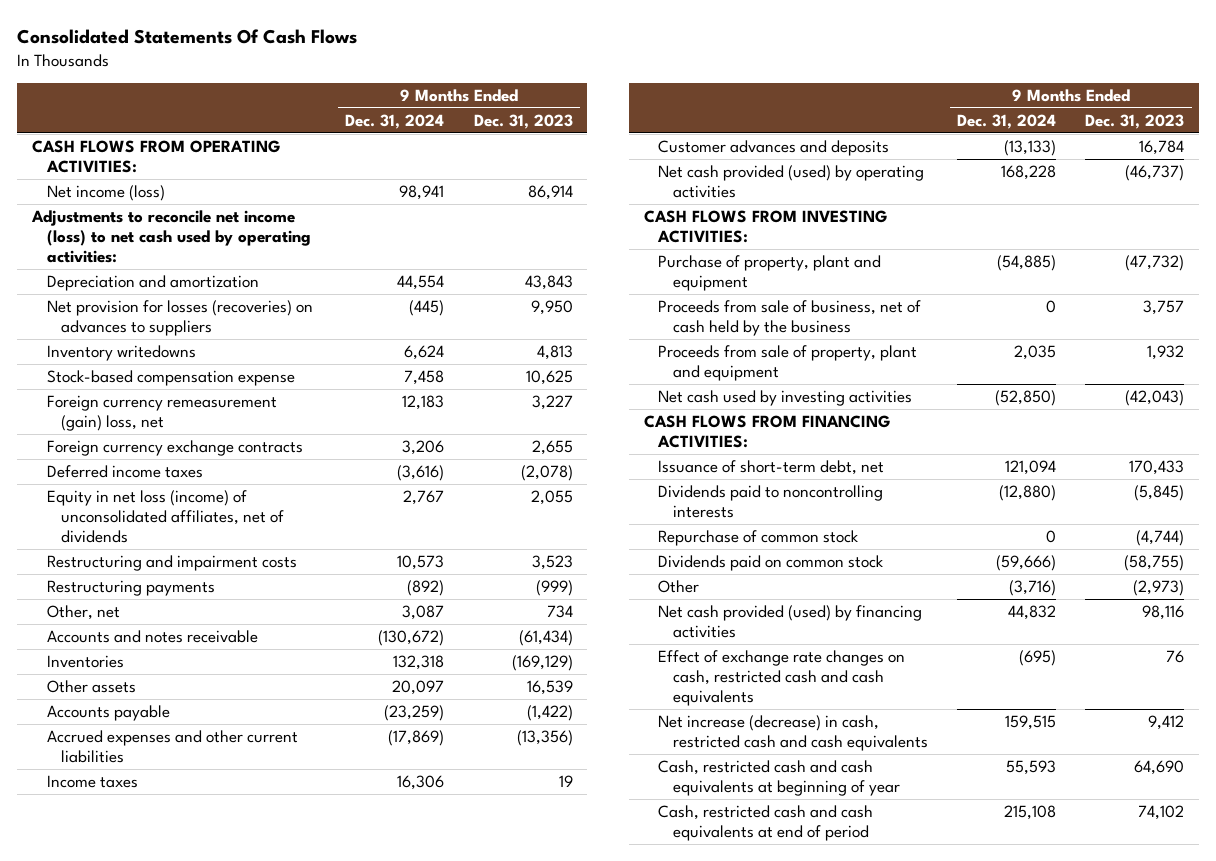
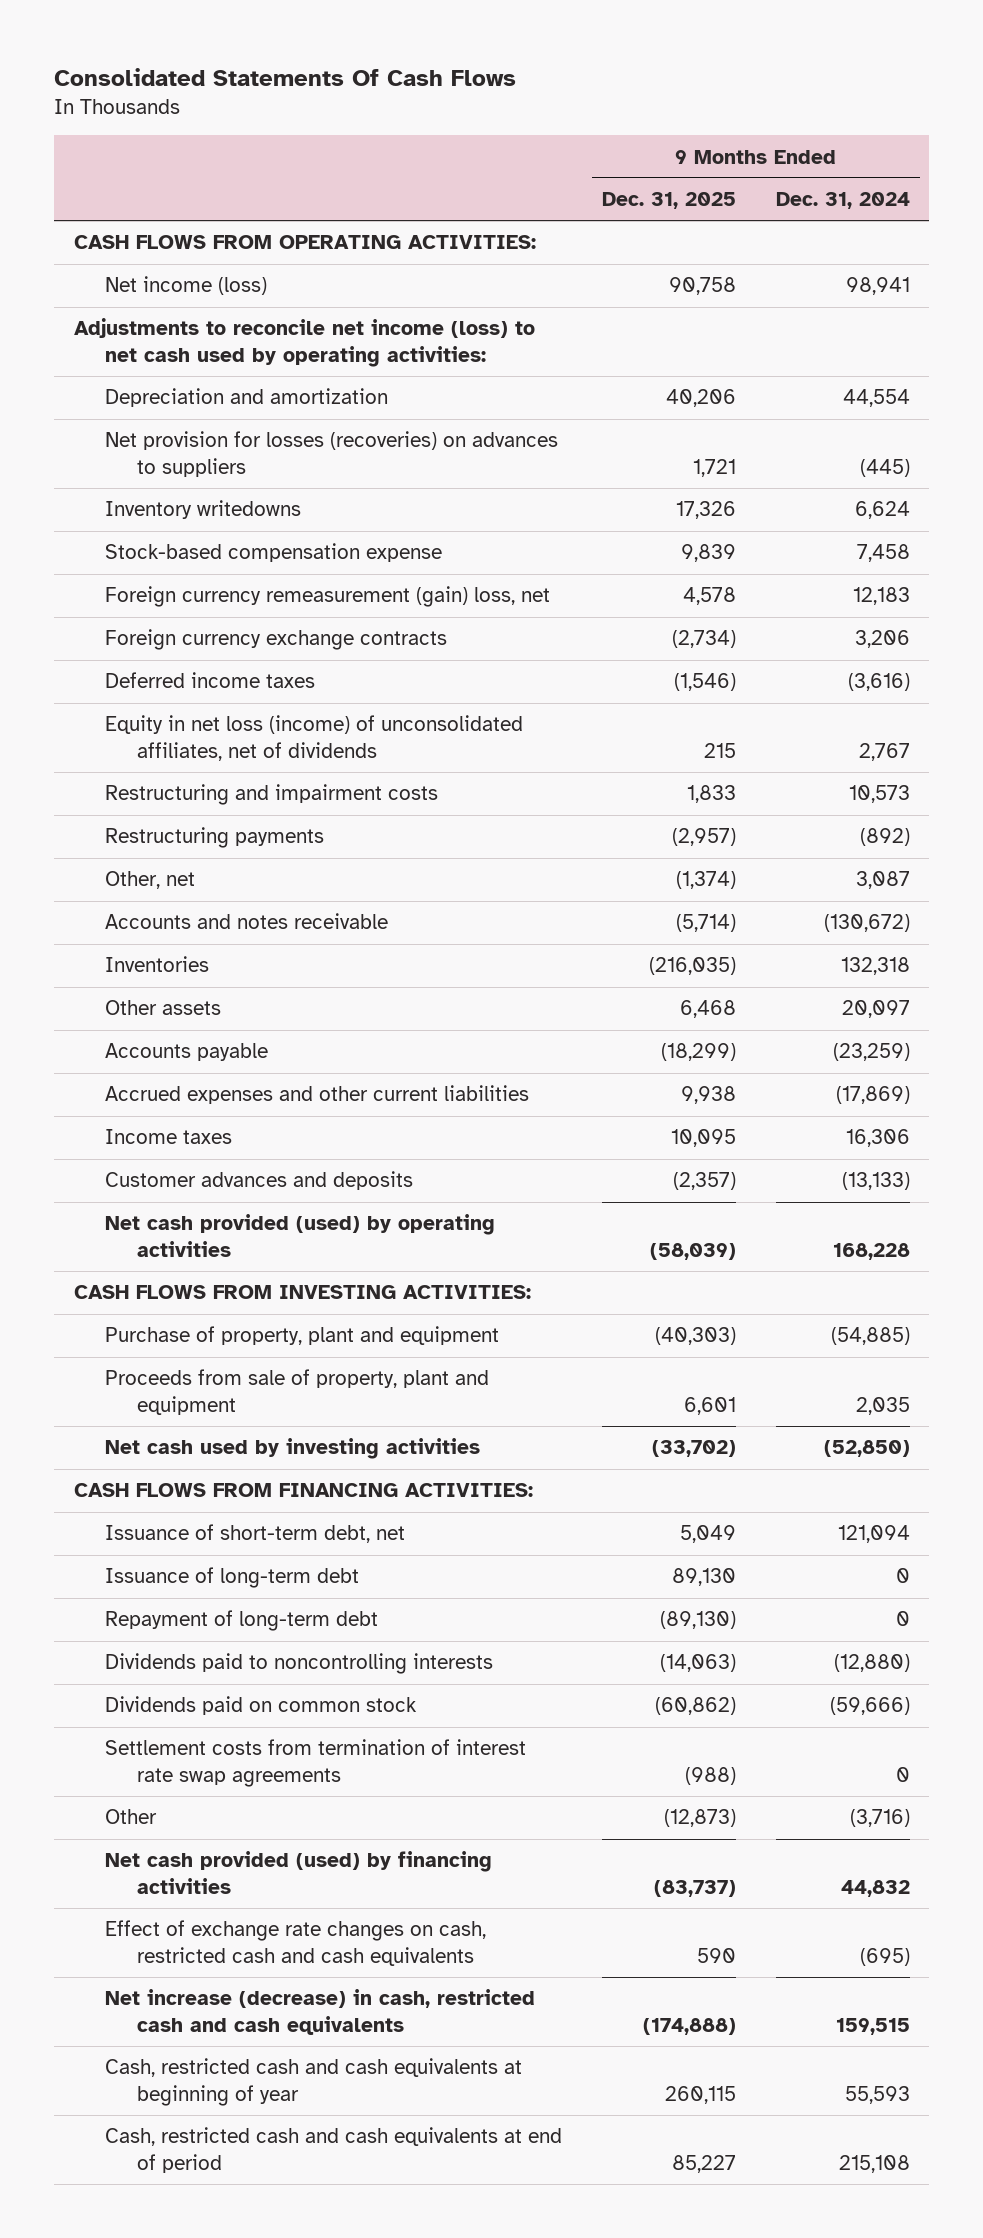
[473,113,573,129] Dec. 31, 2023 -> none
none -> [602,192,737,210] Dec. 31, 2025
[658,300,922,337] Proceeds from sale of business, net of cash held by the business -> none
none -> [105,1567,360,1589] Issuance of long-term debt
none -> [105,1610,379,1632] Repayment of long-term debt
[658,530,859,547] Repurchase of common stock -> none
none -> [105,1739,527,1788] Settlement costs from termination of interest rate swap agreements

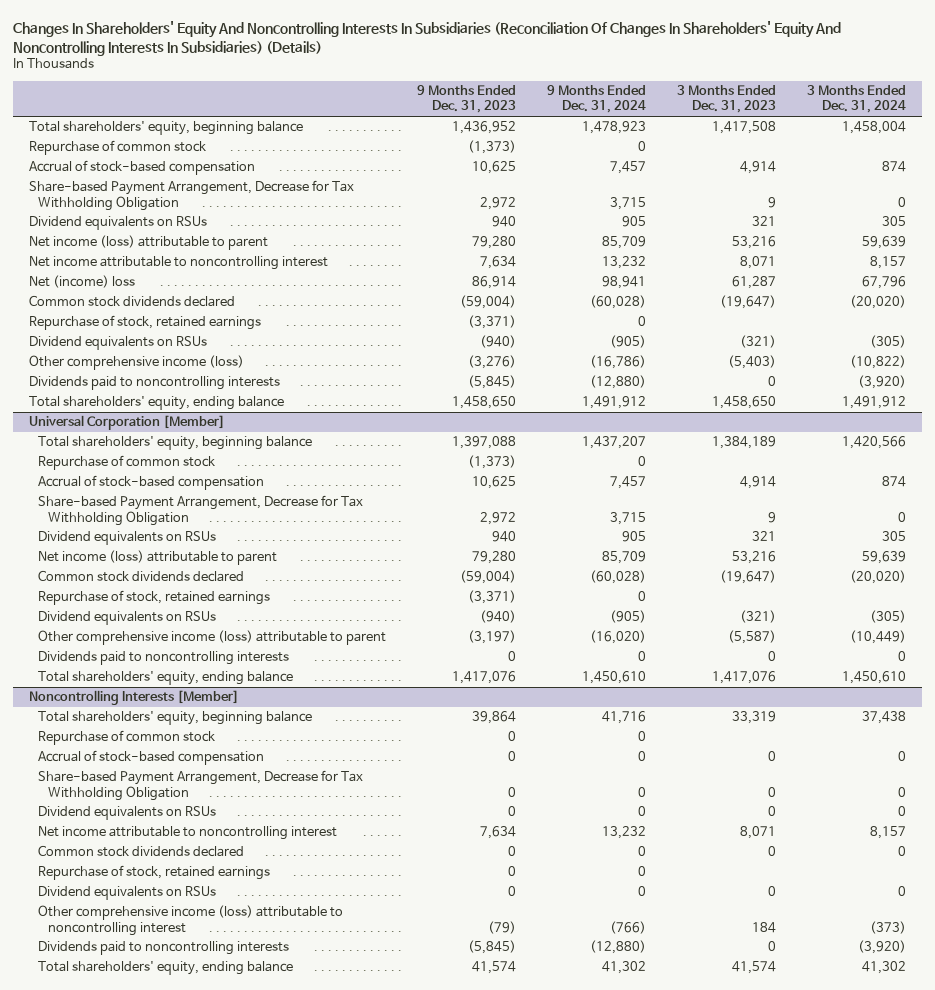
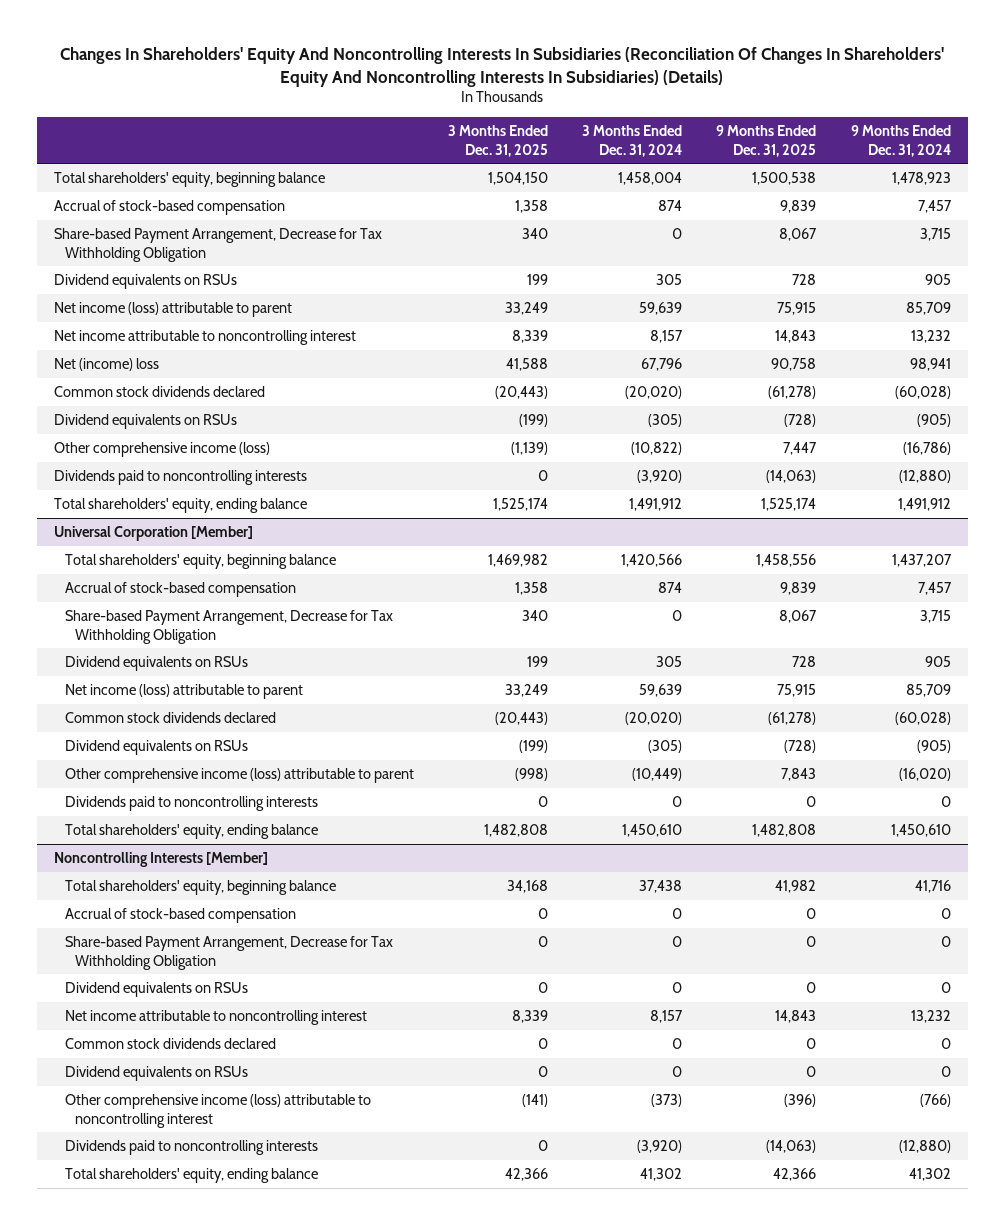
[417,85,517,114] 9 Months Ended Dec. 31, 2023 -> none
[677,85,777,114] 3 Months Ended Dec. 31, 2023 -> none
none -> [448,125,549,157] 3 Months Ended Dec. 31, 2025
none -> [716,125,817,157] 9 Months Ended Dec. 31, 2025
[28,140,206,156] Repurchase of common stock -> none
[28,315,261,331] Repurchase of stock, retained earnings -> none
[38,455,216,471] Repurchase of common stock -> none
[38,590,271,606] Repurchase of stock, retained earnings -> none
[38,730,216,746] Repurchase of common stock -> none
[38,865,271,881] Repurchase of stock, retained earnings -> none

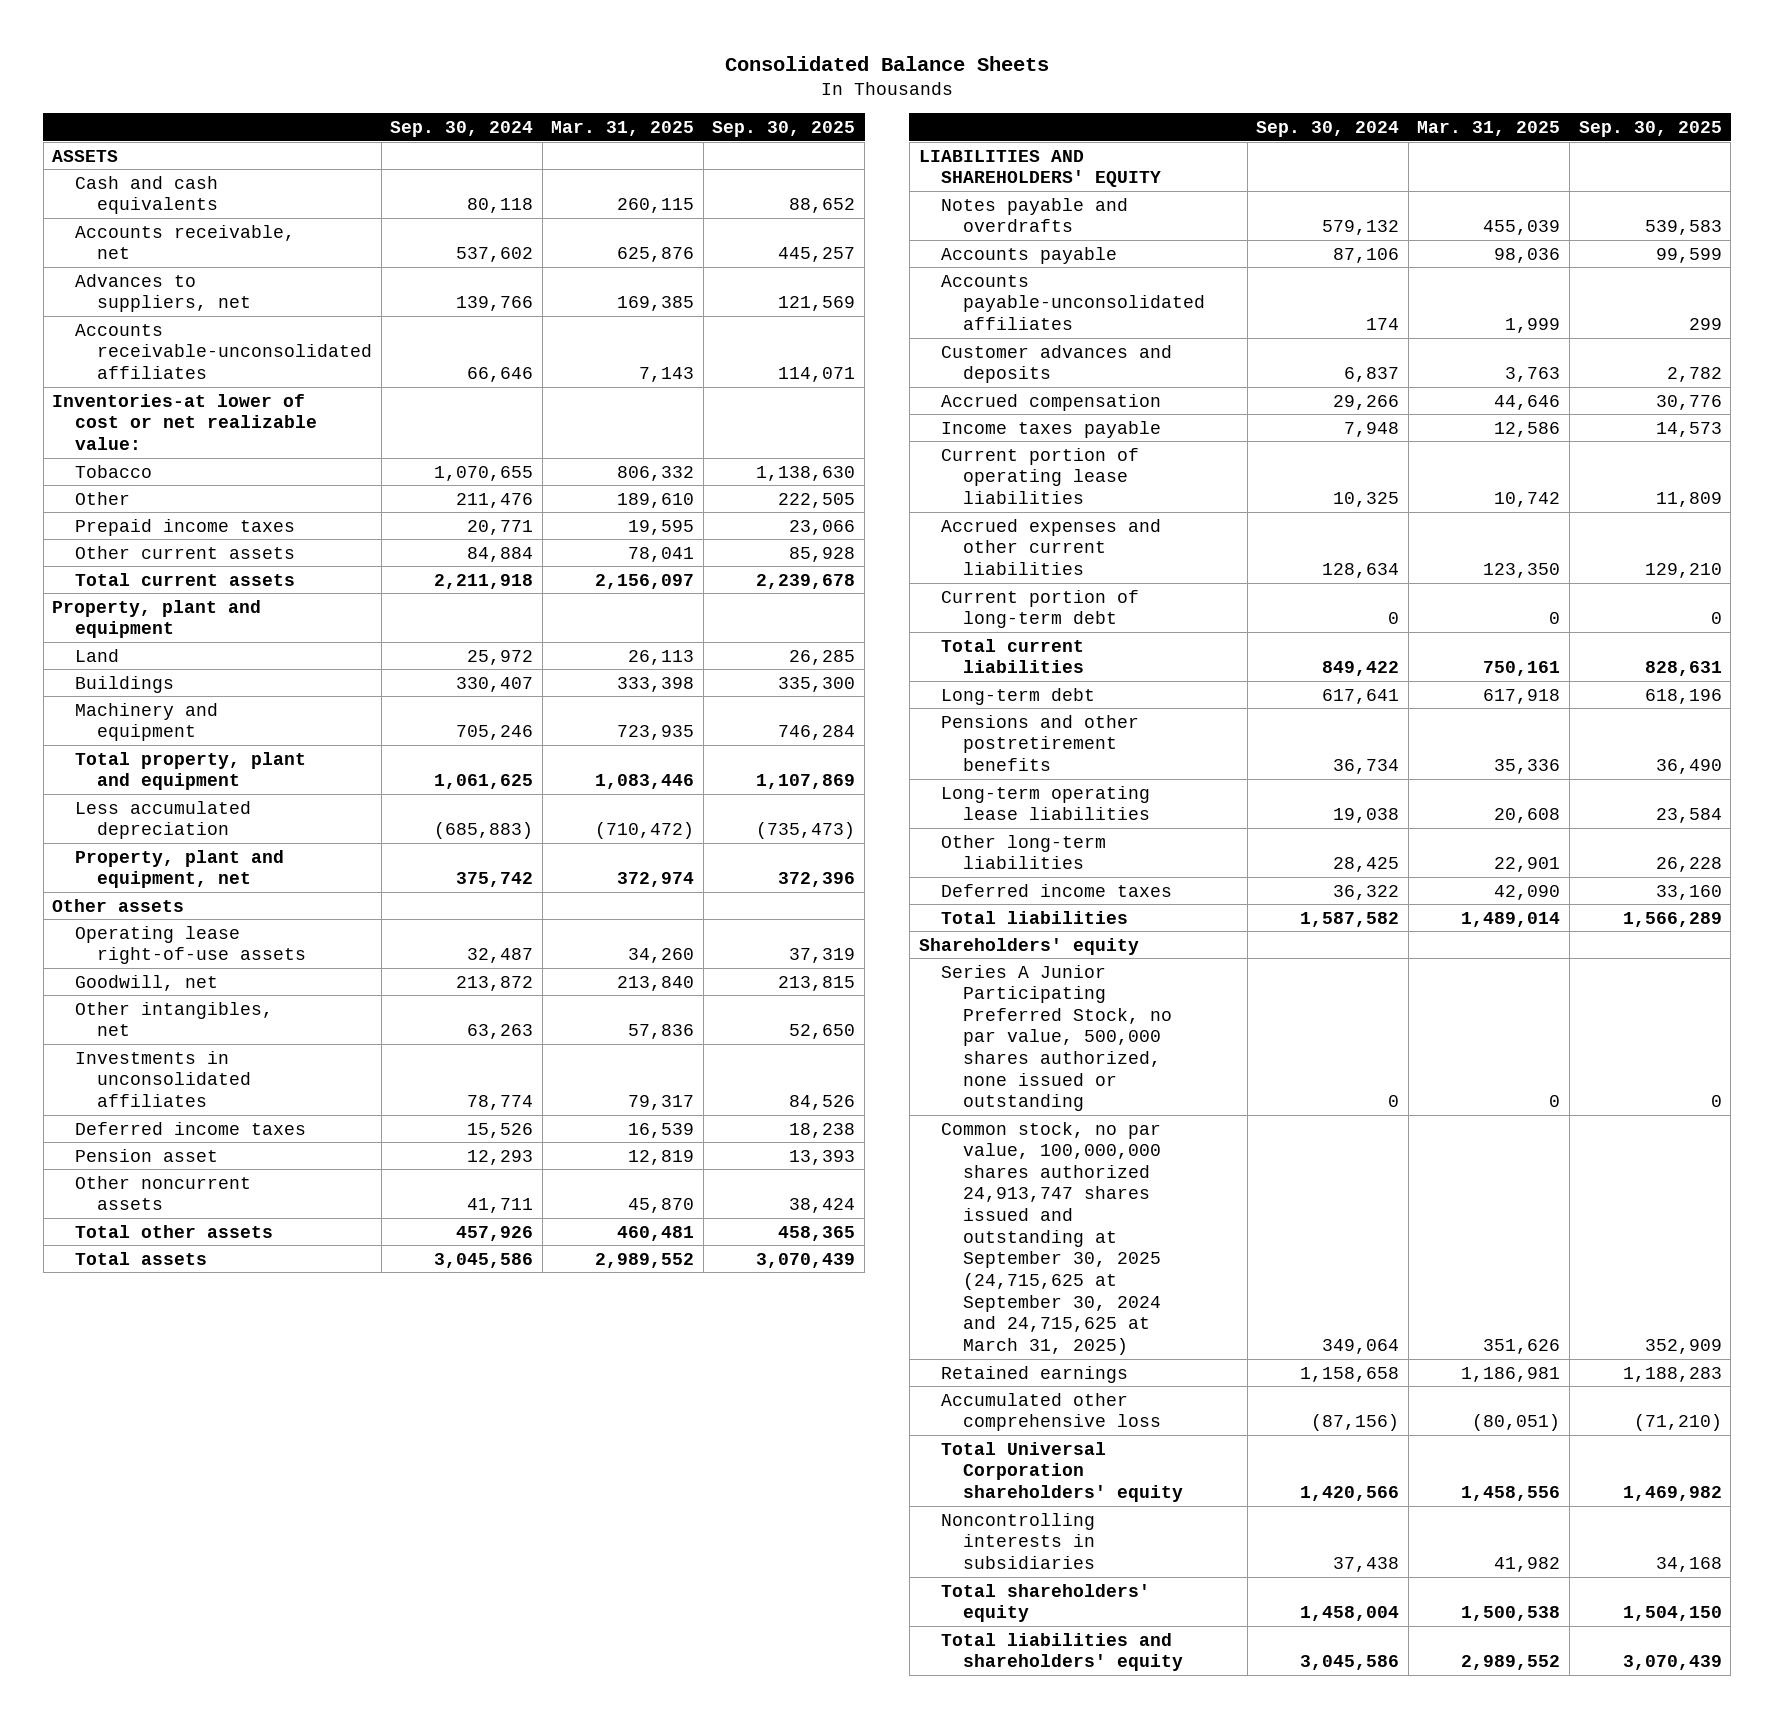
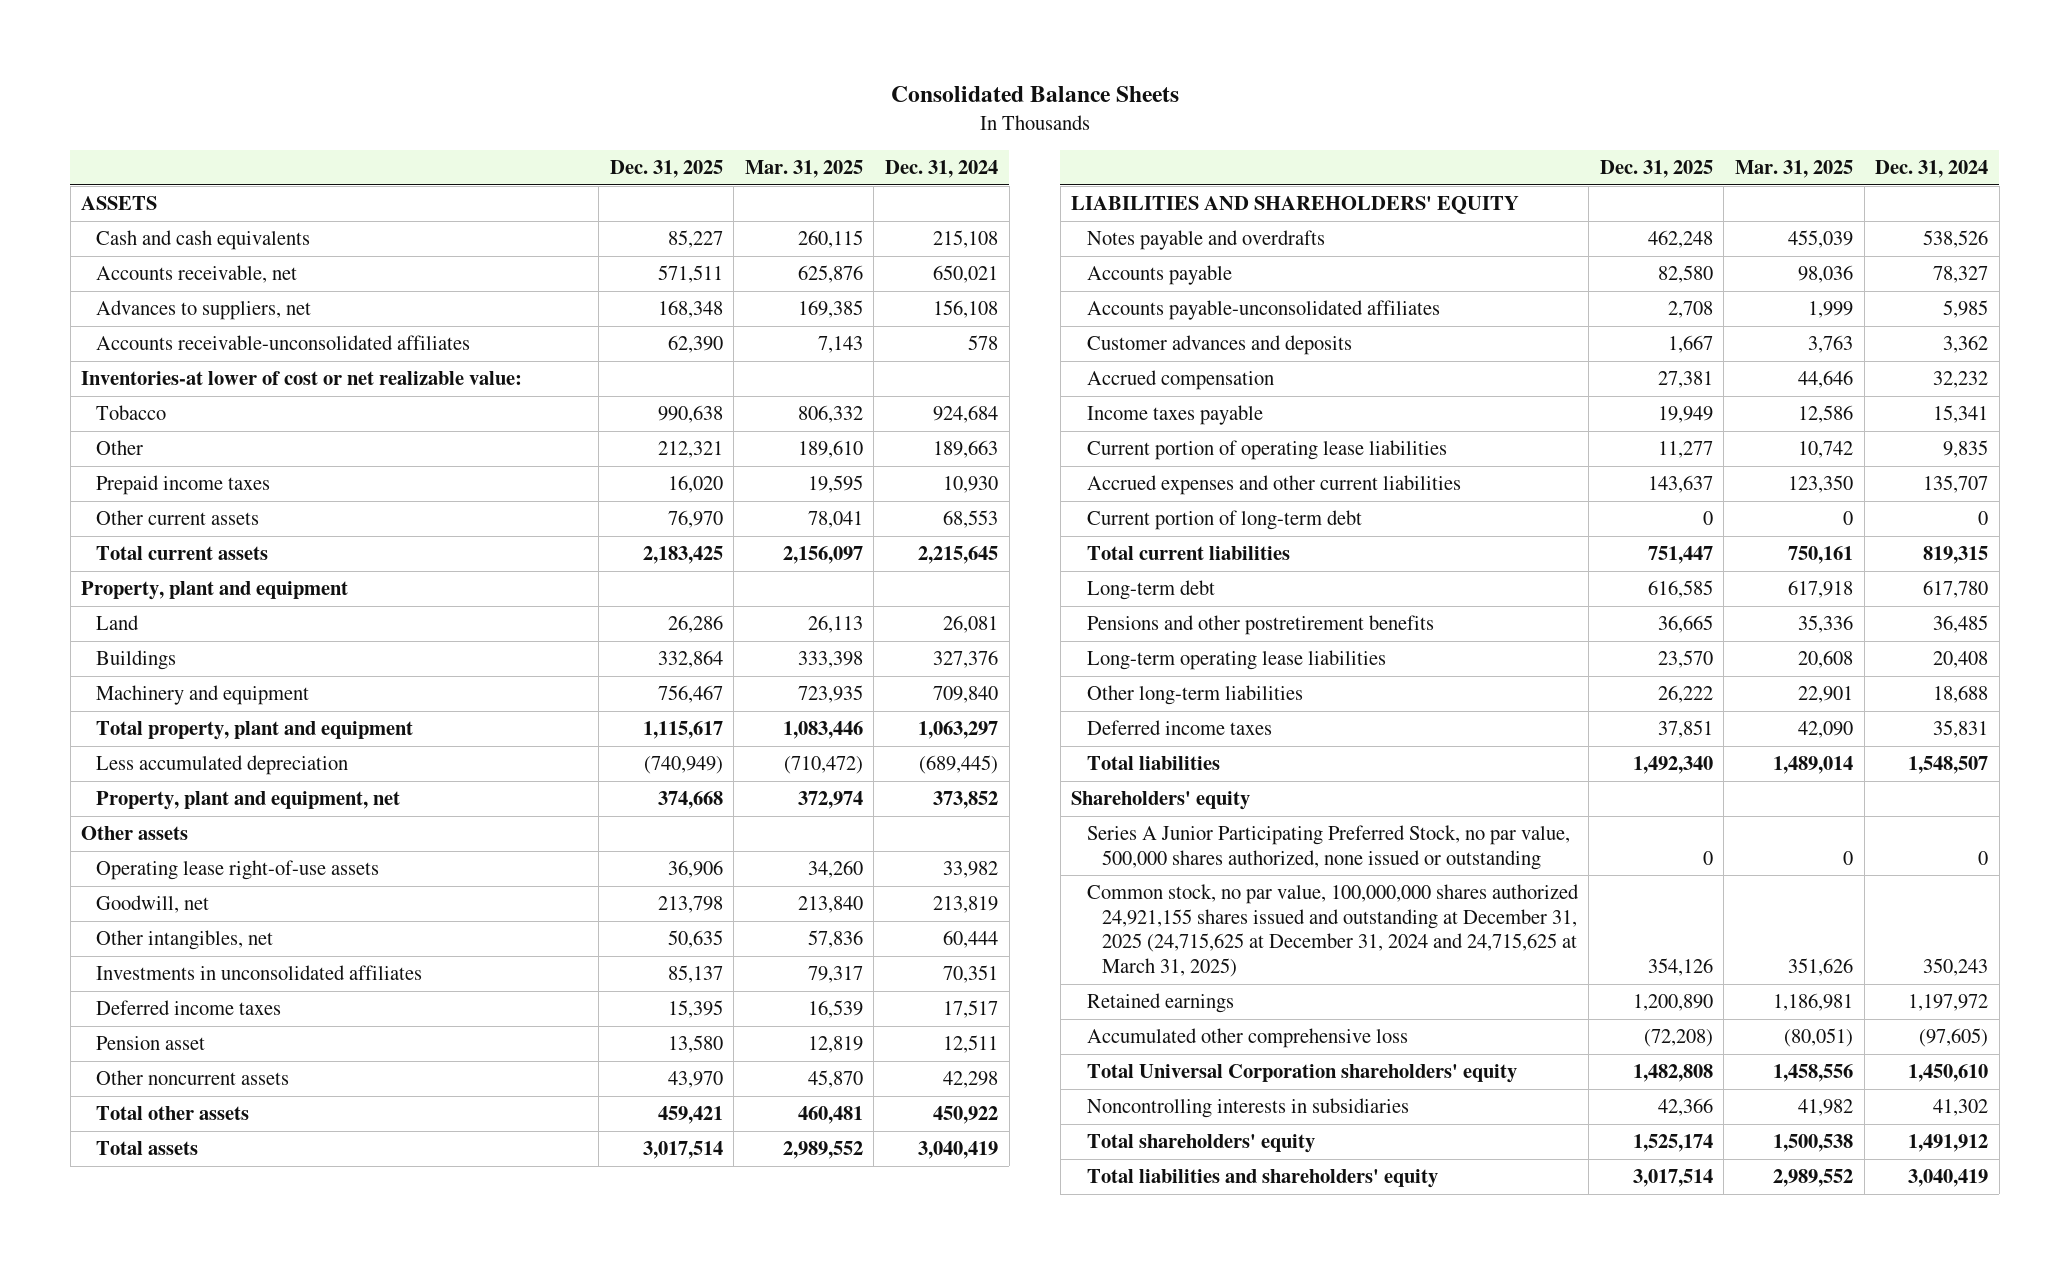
[390,120,534,137] Sep. 30, 2024 -> none
[712,120,856,137] Sep. 30, 2025 -> none
none -> [609,160,723,179] Dec. 31, 2025
none -> [884,160,998,179] Dec. 31, 2024
[940,1121,1162,1355] Common stock, no par value, 100,000,000 shares authorized 24,913,747 shares issued and outstanding at September 30, 2025 (24,715,625 at September 30, 2024 and 24,715,625 at March 31, 2025) -> [1086,884,1579,977] Common stock, no par value, 100,000,000 shares authorized 24,921,155 shares issued and outstanding at December 31, 2025 (24,715,625 at December 31, 2024 and 24,715,625 at March 31, 2025)

